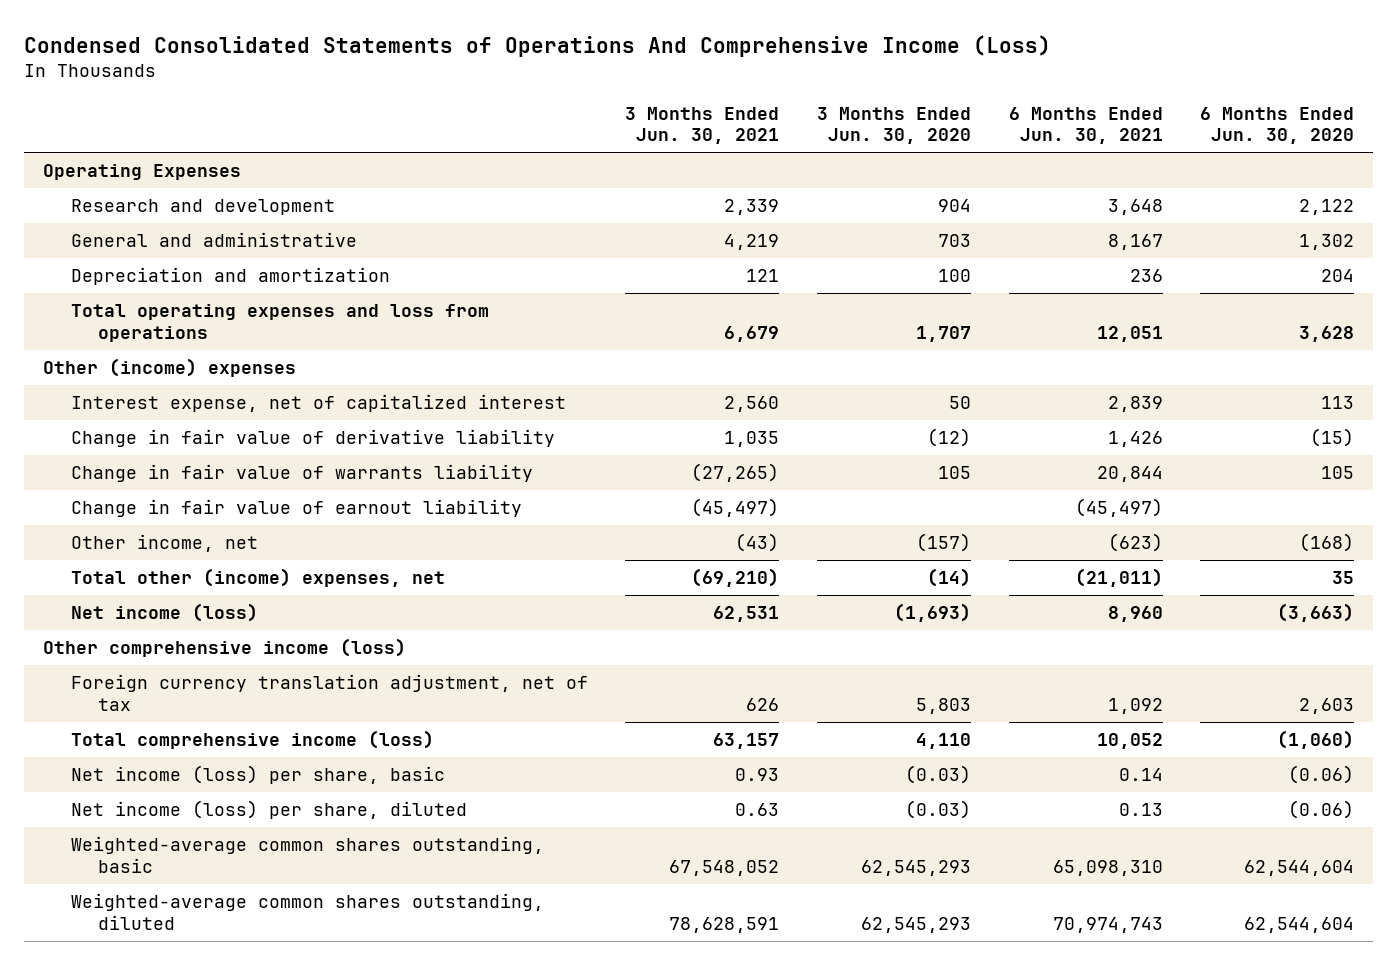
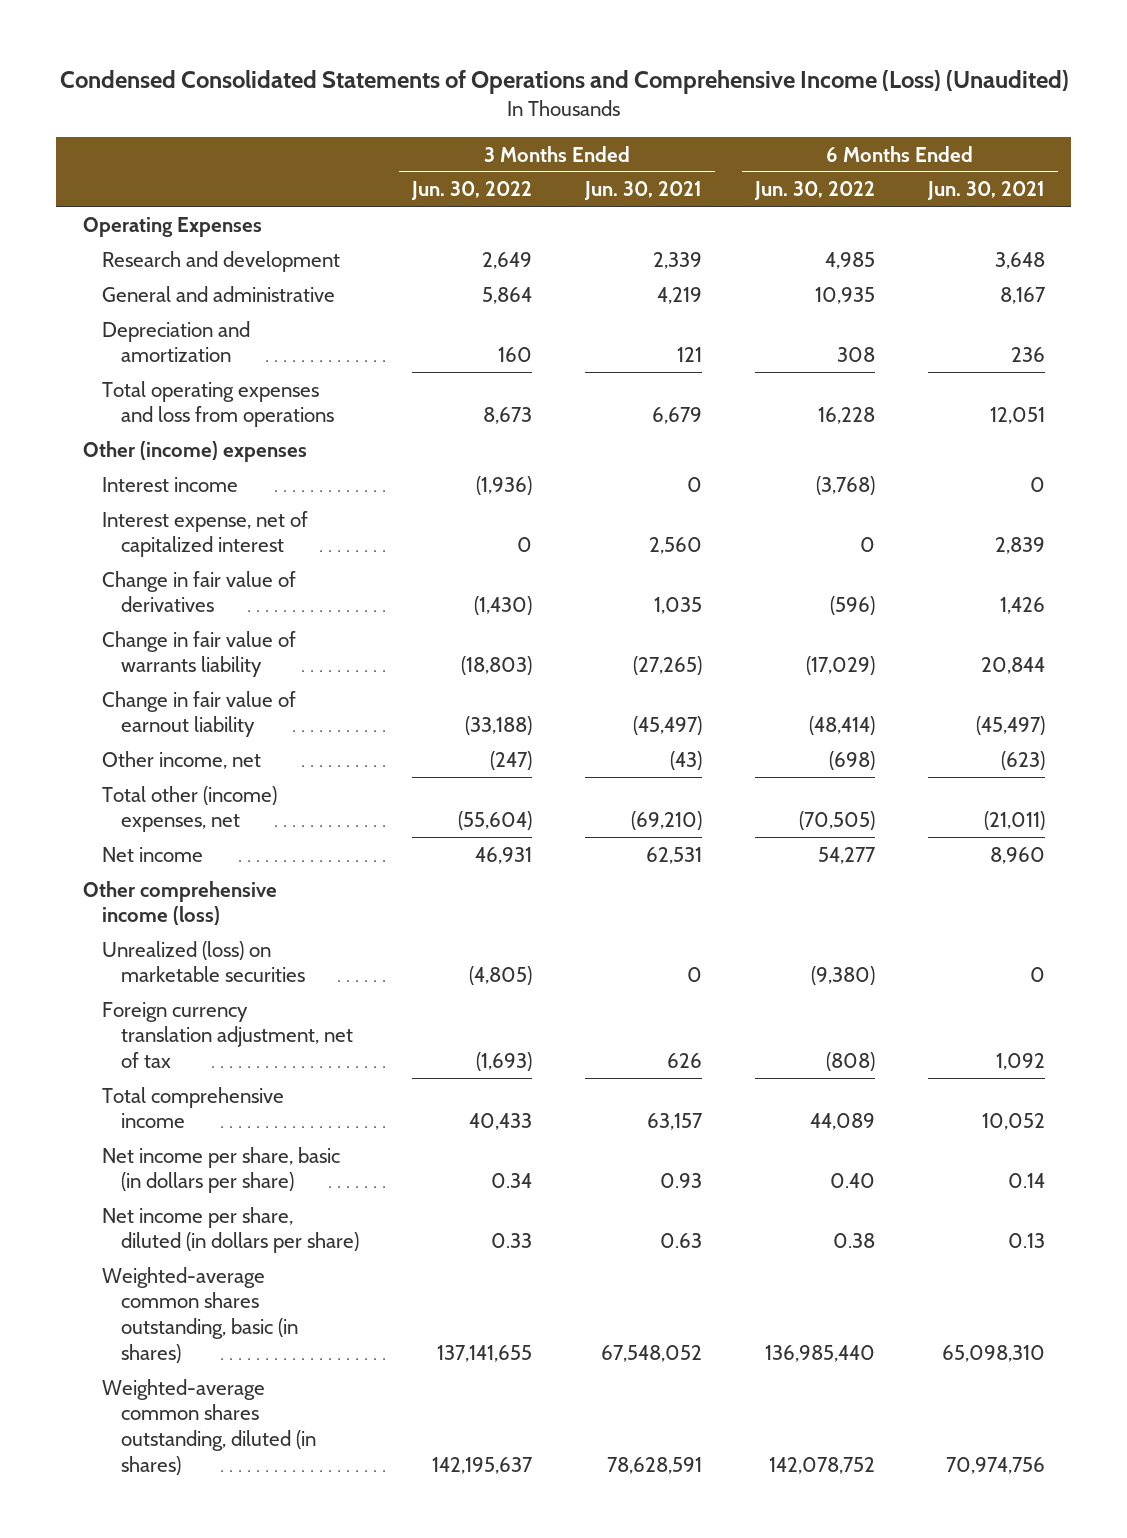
[24,34,1052,57] Condensed Consolidated Statements of Operations And Comprehensive Income (Loss) -> [59,70,1069,95] Condensed Consolidated Statements of Operations and Comprehensive Income (Loss) (Unaudited)
[816,106,971,145] 3 Months Ended Jun. 30, 2020 -> none
[1200,106,1355,145] 6 Months Ended Jun. 30, 2020 -> none
none -> [411,181,533,201] Jun. 30, 2022
none -> [753,181,875,201] Jun. 30, 2022
none -> [101,476,238,492] Interest income
[70,429,555,448] Change in fair value of derivative liability -> [101,570,296,613] Change in fair value of derivatives
[70,603,258,623] Net income (loss) -> [101,846,203,862] Net income
none -> [101,940,306,983] Unrealized (loss) on marketable securities
[70,730,434,750] Total comprehensive income (loss) -> [101,1086,284,1129] Total comprehensive income
[70,765,445,785] Net income (loss) per share, basic -> [101,1146,340,1194] Net income per share, basic (in dollars per share)
[70,800,467,820] Net income (loss) per share, diluted -> [101,1206,360,1254] Net income per share, diluted (in dollars per share)
[70,836,544,873] Weighted-average common shares outstanding, basic -> [101,1266,299,1363] Weighted-average common shares outstanding, basic (in shares)
[70,893,544,930] Weighted-average common shares outstanding, diluted -> [101,1378,317,1475] Weighted-average common shares outstanding, diluted (in shares)
[1052,916,1163,933] 70,974,743 -> [945,1456,1045,1474] 70,974,756

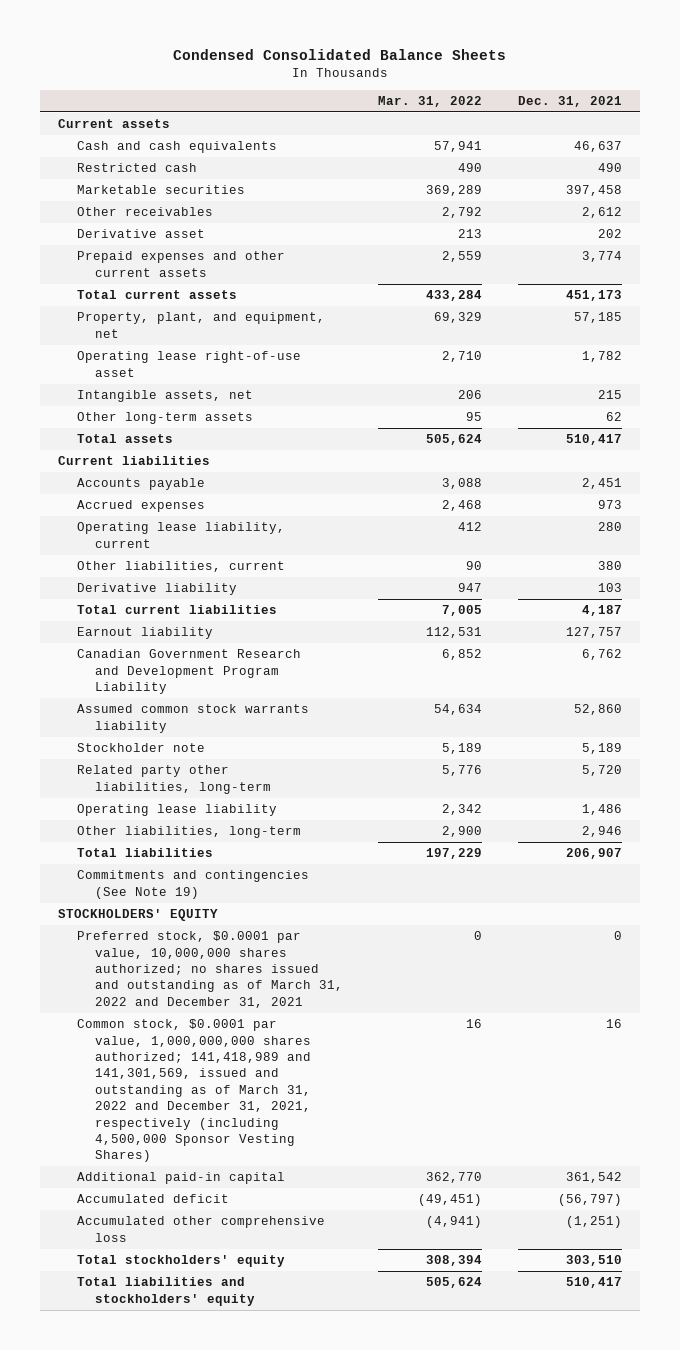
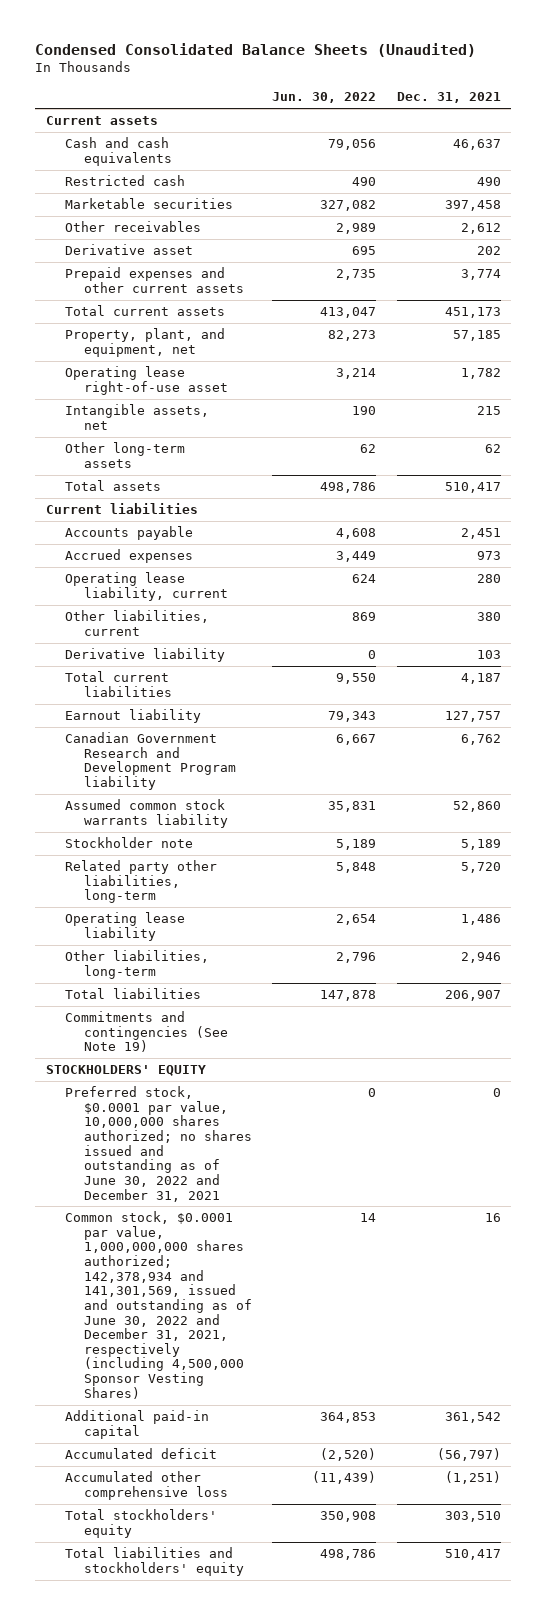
[172,49,506,61] Condensed Consolidated Balance Sheets -> [35,43,477,58] Condensed Consolidated Balance Sheets (Unaudited)
[378,96,483,108] Mar. 31, 2022 -> none
none -> [272,92,377,104] Jun. 30, 2022
[76,649,301,695] Canadian Government Research and Development Program Liability -> [64,732,236,791] Canadian Government Research and Development Program liability
[76,931,344,1008] Preferred stock, $0.0001 par value, 10,000,000 shares authorized; no shares issued and outstanding as of March 31, 2022 and December 31, 2021 -> [64,1086,252,1202] Preferred stock, $0.0001 par value, 10,000,000 shares authorized; no shares issued and outstanding as of June 30, 2022 and December 31, 2021
[76,1019,312,1163] Common stock, $0.0001 par value, 1,000,000,000 shares authorized; 141,418,989 and 141,301,569, issued and outstanding as of March 31, 2022 and December 31, 2021, respectively (including 4,500,000 Sponsor Vesting Shares) -> [64,1211,252,1399] Common stock, $0.0001 par value, 1,000,000,000 shares authorized; 142,378,934 and 141,301,569, issued and outstanding as of June 30, 2022 and December 31, 2021, respectively (including 4,500,000 Sponsor Vesting Shares)

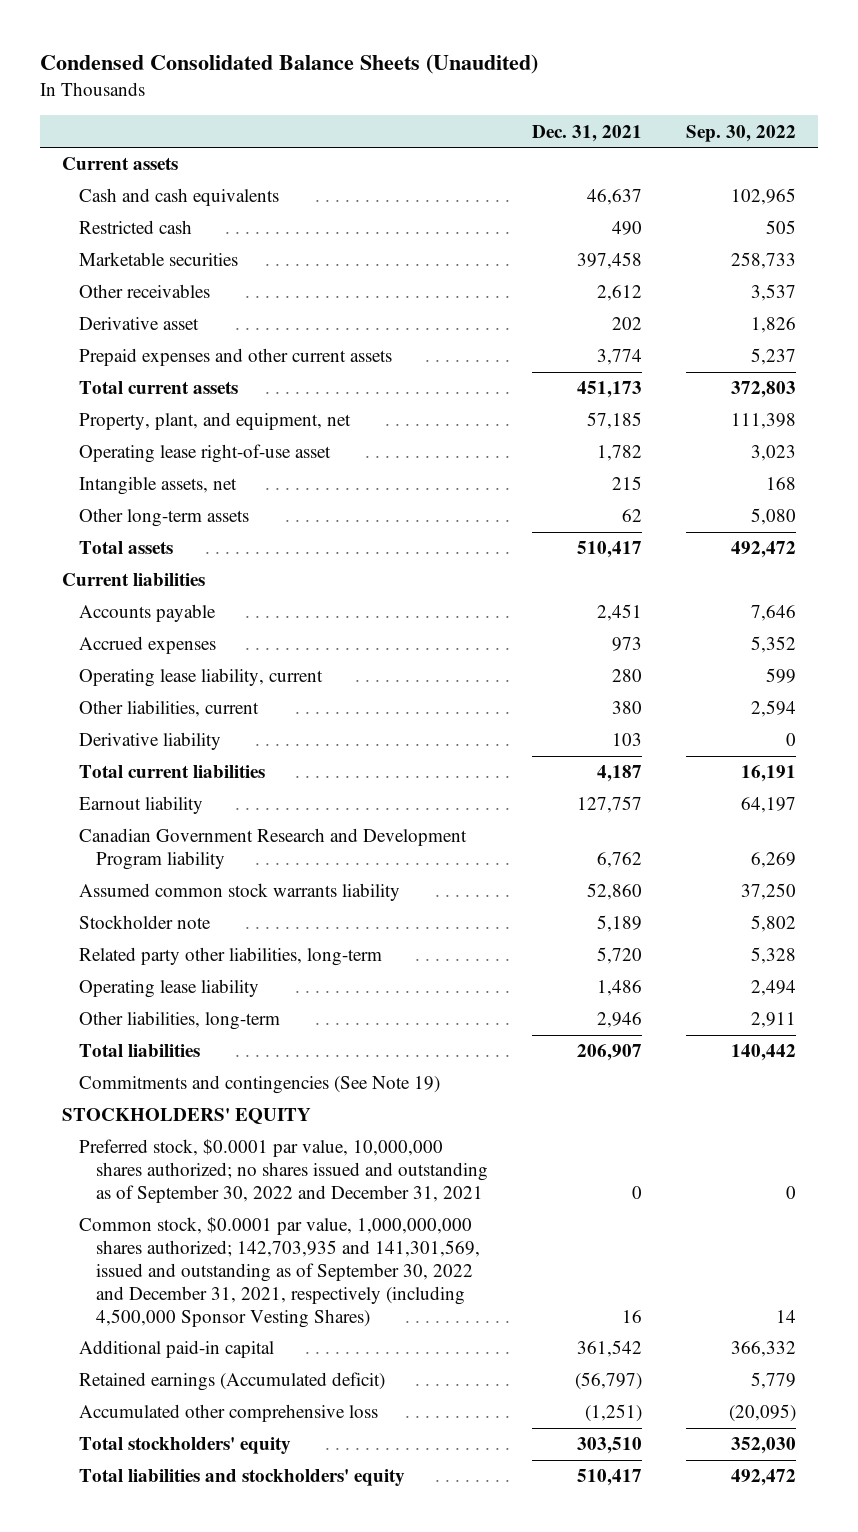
[272,92,377,104] Jun. 30, 2022 -> none
none -> [686,124,797,142] Sep. 30, 2022
[64,1086,252,1202] Preferred stock, $0.0001 par value, 10,000,000 shares authorized; no shares issued and outstanding as of June 30, 2022 and December 31, 2021 -> [79,1139,489,1204] Preferred stock, $0.0001 par value, 10,000,000 shares authorized; no shares issued and outstanding as of September 30, 2022 and December 31, 2021
[64,1211,252,1399] Common stock, $0.0001 par value, 1,000,000,000 shares authorized; 142,378,934 and 141,301,569, issued and outstanding as of June 30, 2022 and December 31, 2021, respectively (including 4,500,000 Sponsor Vesting Shares) -> [79,1217,481,1328] Common stock, $0.0001 par value, 1,000,000,000 shares authorized; 142,703,935 and 141,301,569, issued and outstanding as of September 30, 2022 and December 31, 2021, respectively (including 4,500,000 Sponsor Vesting Shares)
[64,1448,217,1460] Accumulated deficit -> [79,1372,386,1392] Retained earnings (Accumulated deficit)

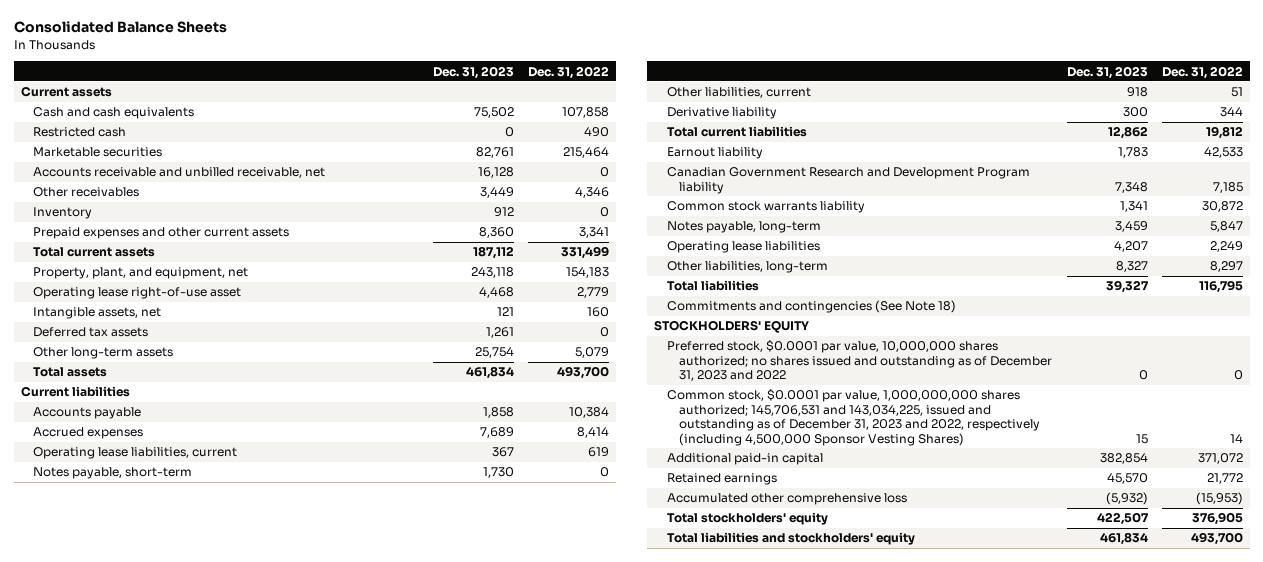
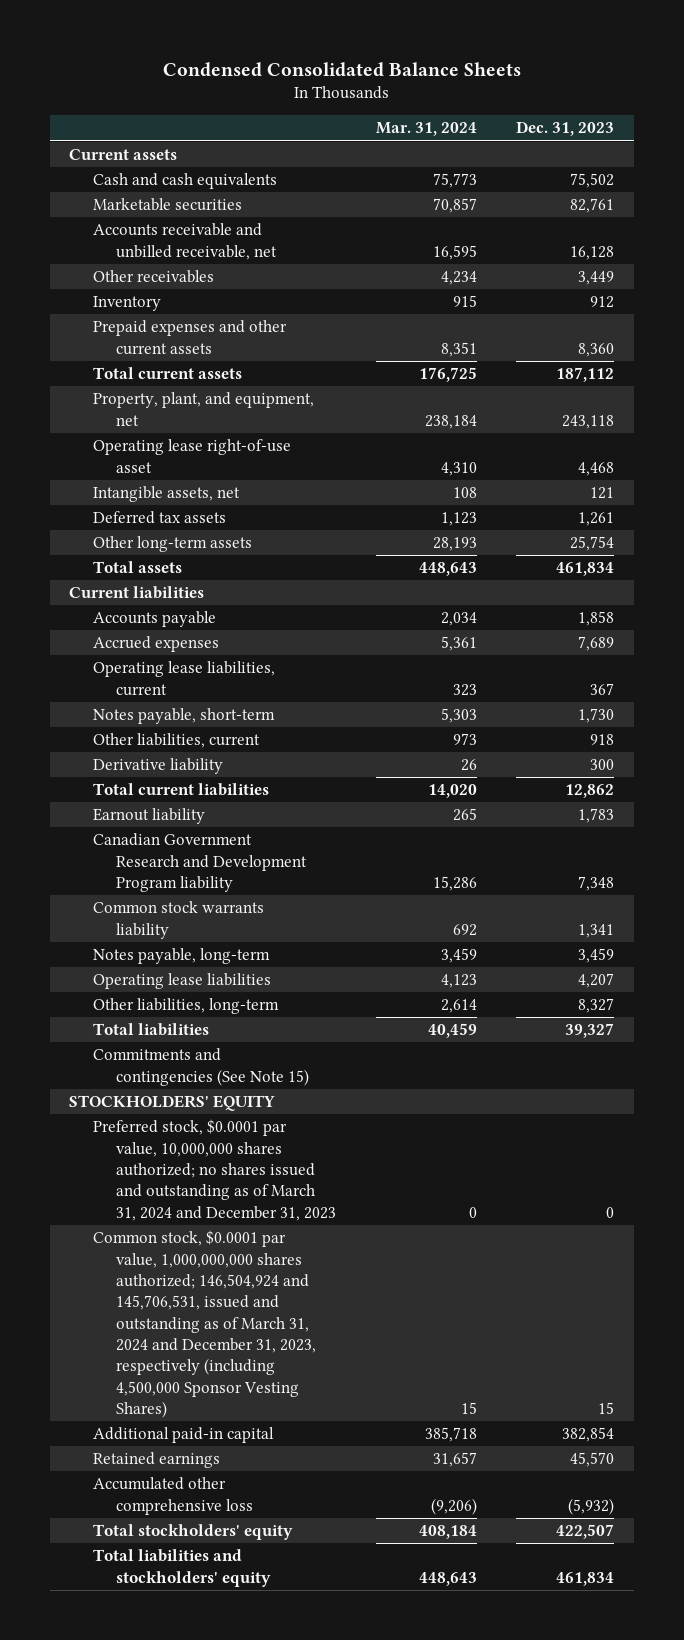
[13,21,227,34] Consolidated Balance Sheets -> [162,61,521,77] Condensed Consolidated Balance Sheets
[528,65,610,79] Dec. 31, 2022 -> none
none -> [375,122,477,137] Mar. 31, 2024
[33,127,127,138] Restricted cash -> none
[666,300,956,314] Commitments and contingencies (See Note 18) -> [92,1048,309,1086] Commitments and contingencies (See Note 15)
[666,340,1053,382] Preferred stock, $0.0001 par value, 10,000,000 shares authorized; no shares issued and outstanding as of December 31, 2023 and 2022 -> [92,1119,336,1221] Preferred stock, $0.0001 par value, 10,000,000 shares authorized; no shares issued and outstanding as of March 31, 2024 and December 31, 2023
[666,389,1041,446] Common stock, $0.0001 par value, 1,000,000,000 shares authorized; 145,706,531 and 143,034,225, issued and outstanding as of December 31, 2023 and 2022, respectively (including 4,500,000 Sponsor Vesting Shares) -> [92,1230,316,1419] Common stock, $0.0001 par value, 1,000,000,000 shares authorized; 146,504,924 and 145,706,531, issued and outstanding as of March 31, 2024 and December 31, 2023, respectively (including 4,500,000 Sponsor Vesting Shares)

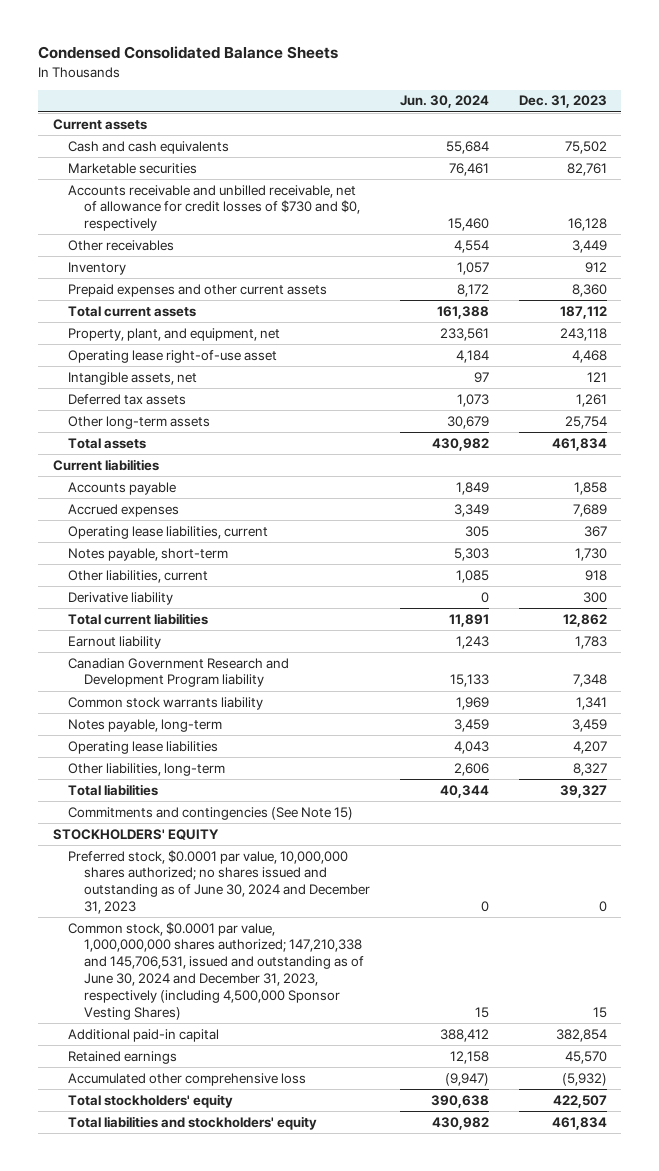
[375,122,477,137] Mar. 31, 2024 -> none
none -> [399,95,489,109] Jun. 30, 2024
[92,223,277,260] Accounts receivable and unbilled receivable, net -> [68,184,360,232] Accounts receivable and unbilled receivable, net of allowance for credit losses of $730 and $0, respectively
[92,1119,336,1221] Preferred stock, $0.0001 par value, 10,000,000 shares authorized; no shares issued and outstanding as of March 31, 2024 and December 31, 2023 -> [68,849,370,915] Preferred stock, $0.0001 par value, 10,000,000 shares authorized; no shares issued and outstanding as of June 30, 2024 and December 31, 2023
[92,1230,316,1419] Common stock, $0.0001 par value, 1,000,000,000 shares authorized; 146,504,924 and 145,706,531, issued and outstanding as of March 31, 2024 and December 31, 2023, respectively (including 4,500,000 Sponsor Vesting Shares) -> [68,921,364,1021] Common stock, $0.0001 par value, 1,000,000,000 shares authorized; 147,210,338 and 145,706,531, issued and outstanding as of June 30, 2024 and December 31, 2023, respectively (including 4,500,000 Sponsor Vesting Shares)

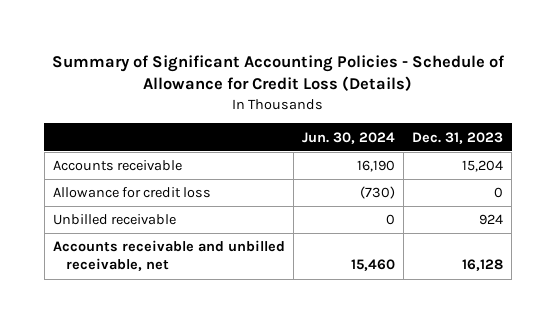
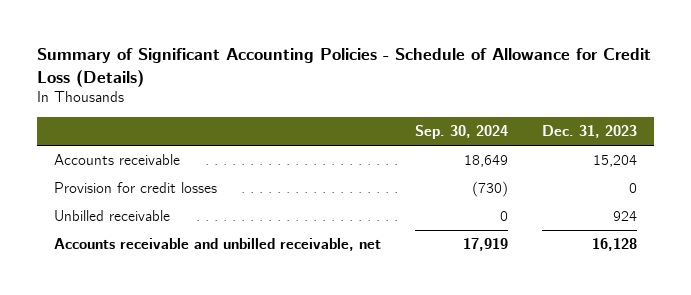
[302,131,396,144] Jun. 30, 2024 -> none
none -> [415,125,509,140] Sep. 30, 2024
[52,187,211,199] Allowance for credit loss -> [53,182,217,194] Provision for credit losses

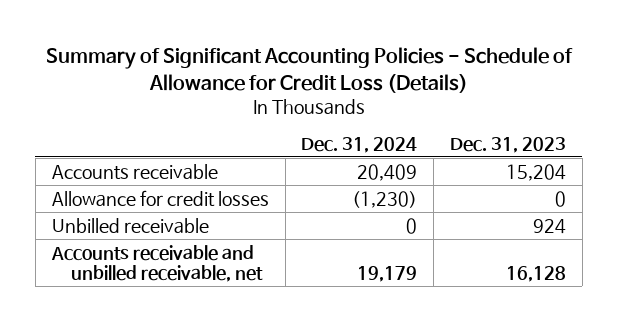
[415,125,509,140] Sep. 30, 2024 -> none
none -> [301,136,418,153] Dec. 31, 2024
[53,182,217,194] Provision for credit losses -> [51,189,269,207] Allowance for credit losses

